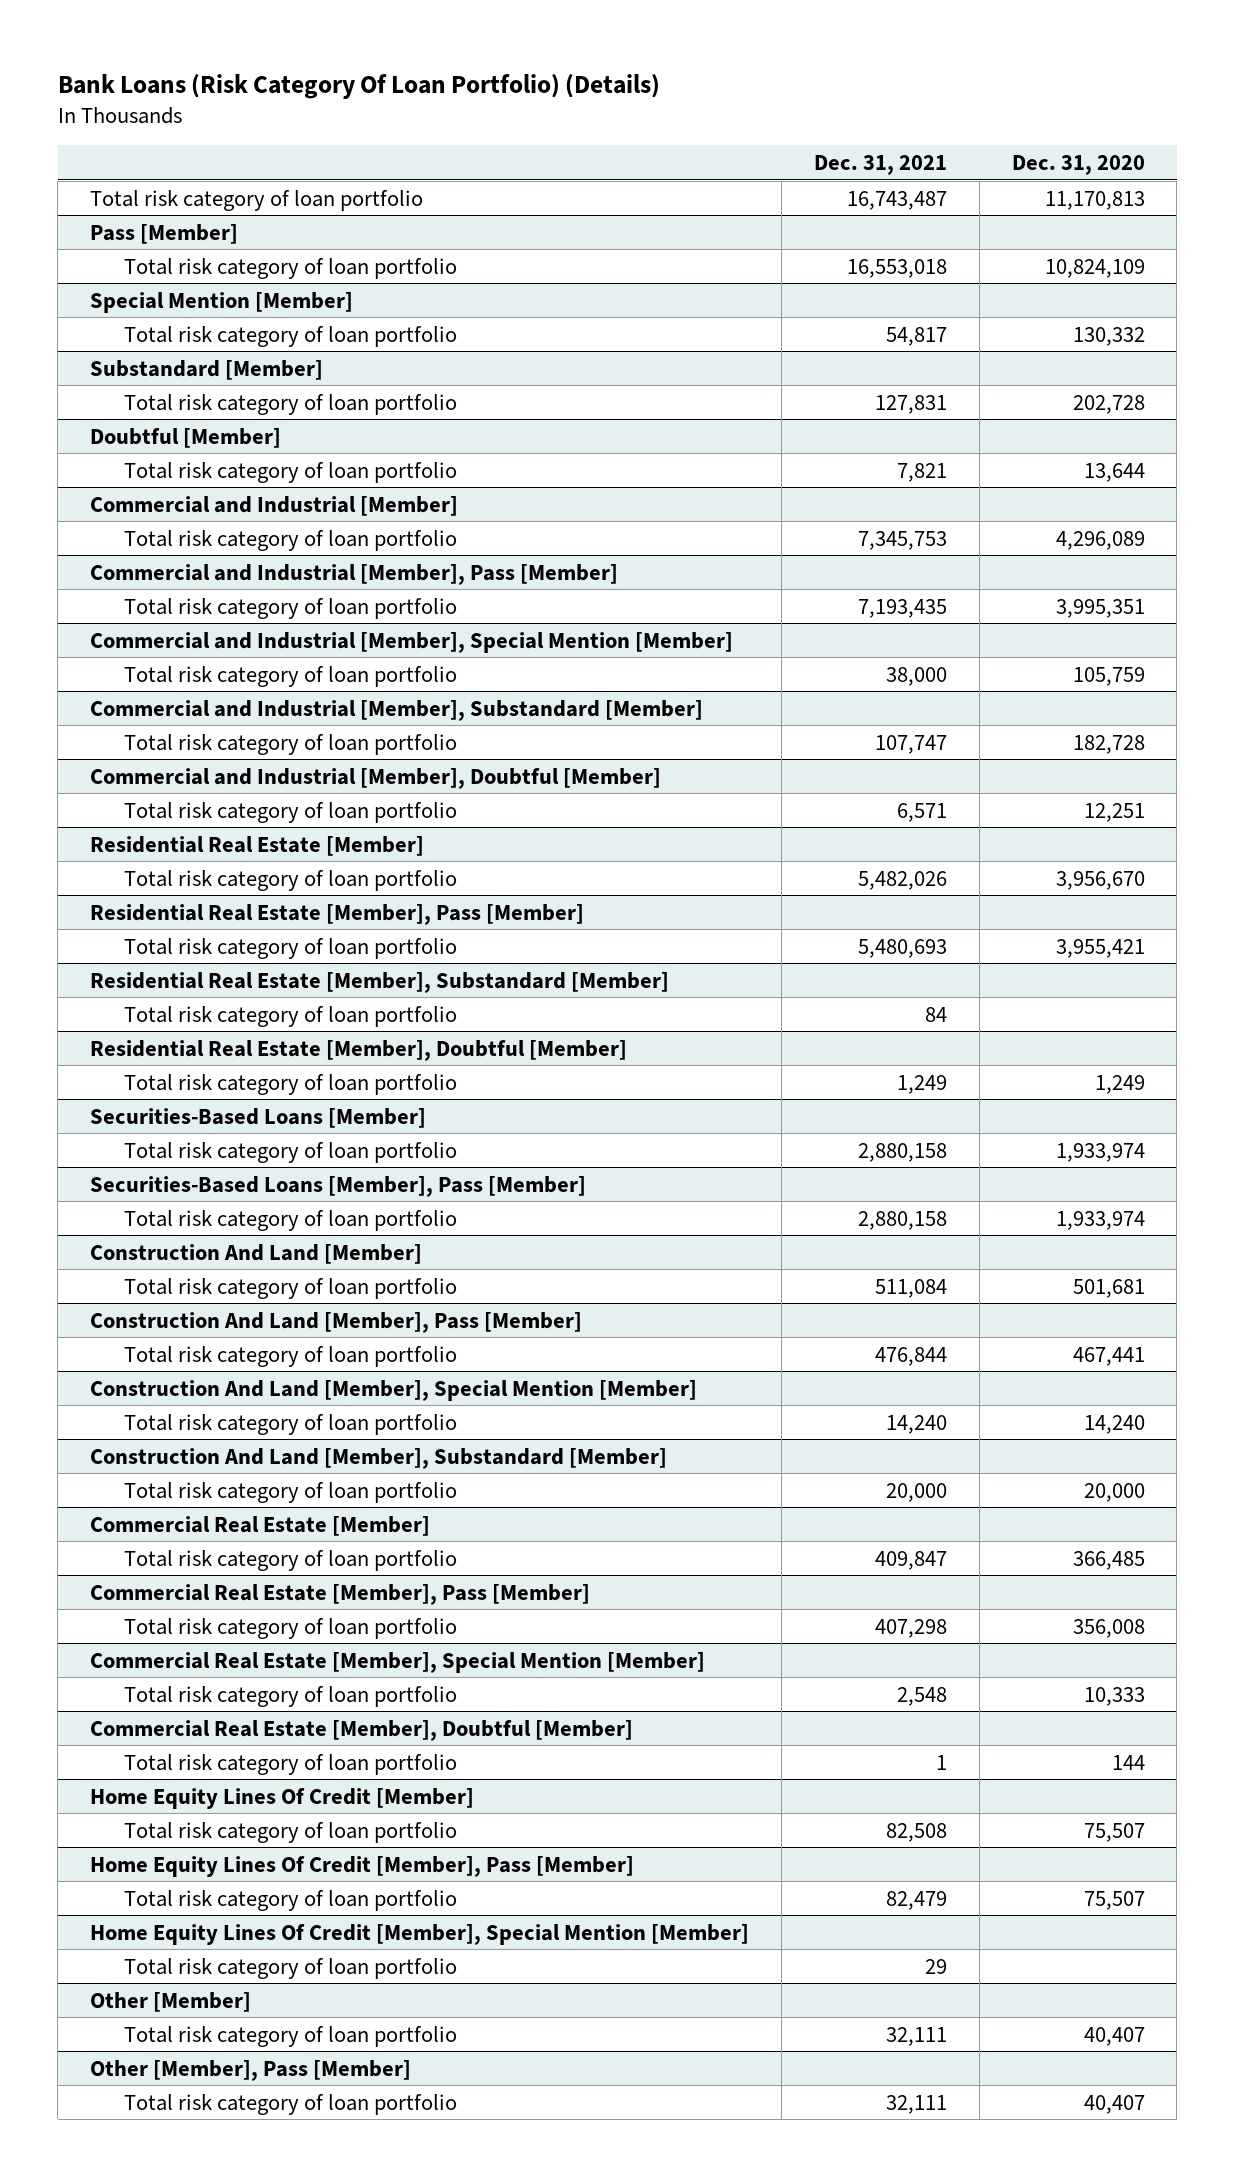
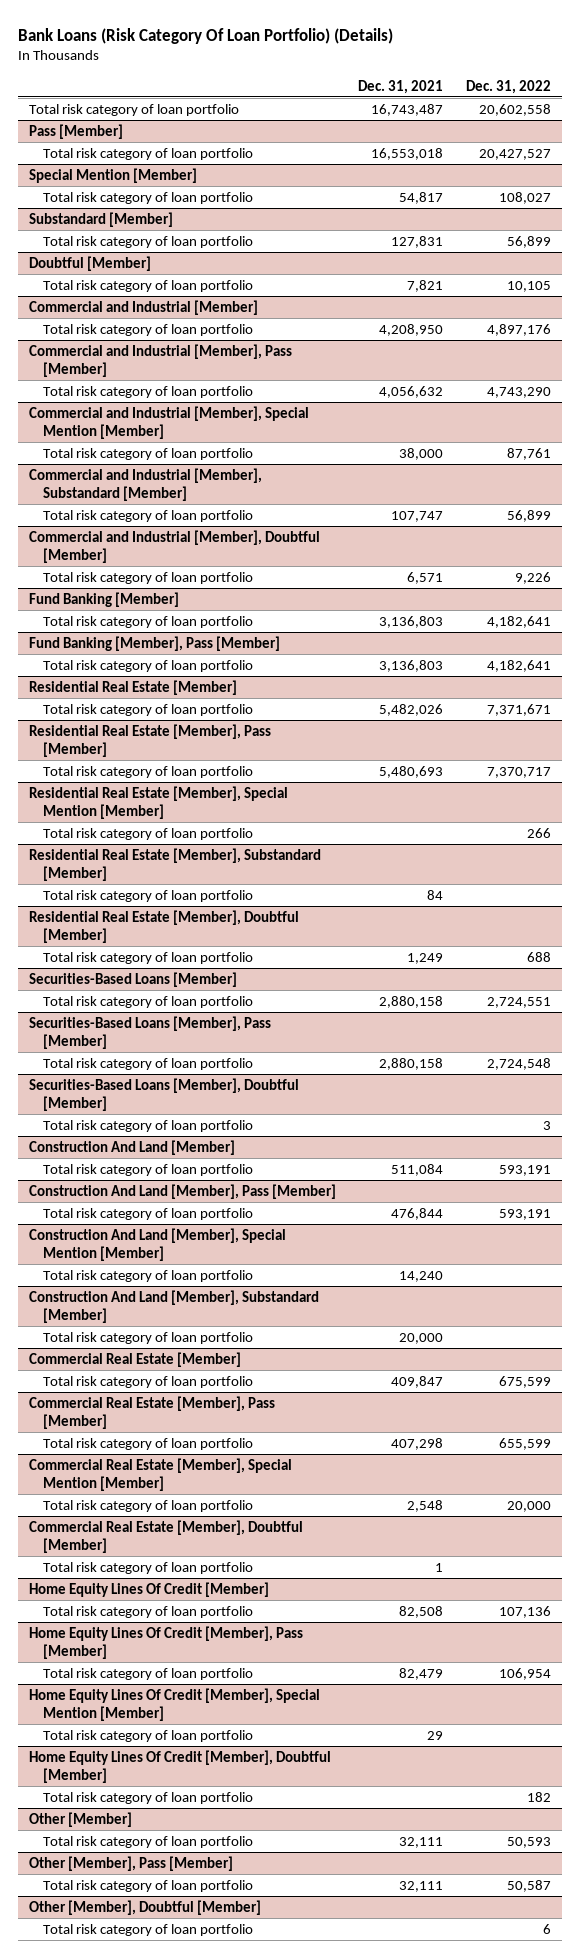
[1011,154,1145,175] Dec. 31, 2020 -> none
none -> [465,79,551,94] Dec. 31, 2022
[857,530,947,550] 7,345,753 -> [379,323,444,336] 4,208,950
[857,598,947,618] 7,193,435 -> [379,385,444,398] 4,056,632
none -> [29,591,180,607] Fund Banking [Member]
none -> [42,615,253,628] Total risk category of loan portfolio
none -> [29,635,281,651] Fund Banking [Member], Pass [Member]
none -> [42,659,253,672] Total risk category of loan portfolio
none -> [29,785,289,819] Residential Real Estate [Member], Special Mention [Member]
none -> [42,827,253,840] Total risk category of loan portfolio
none -> [29,1077,300,1111] Securities-Based Loans [Member], Doubtful [Member]
none -> [42,1119,253,1132] Total risk category of loan portfolio
none -> [29,1749,332,1783] Home Equity Lines Of Credit [Member], Doubtful [Member]
none -> [42,1791,253,1804] Total risk category of loan portfolio
none -> [29,1899,262,1915] Other [Member], Doubtful [Member]
none -> [42,1923,253,1936] Total risk category of loan portfolio

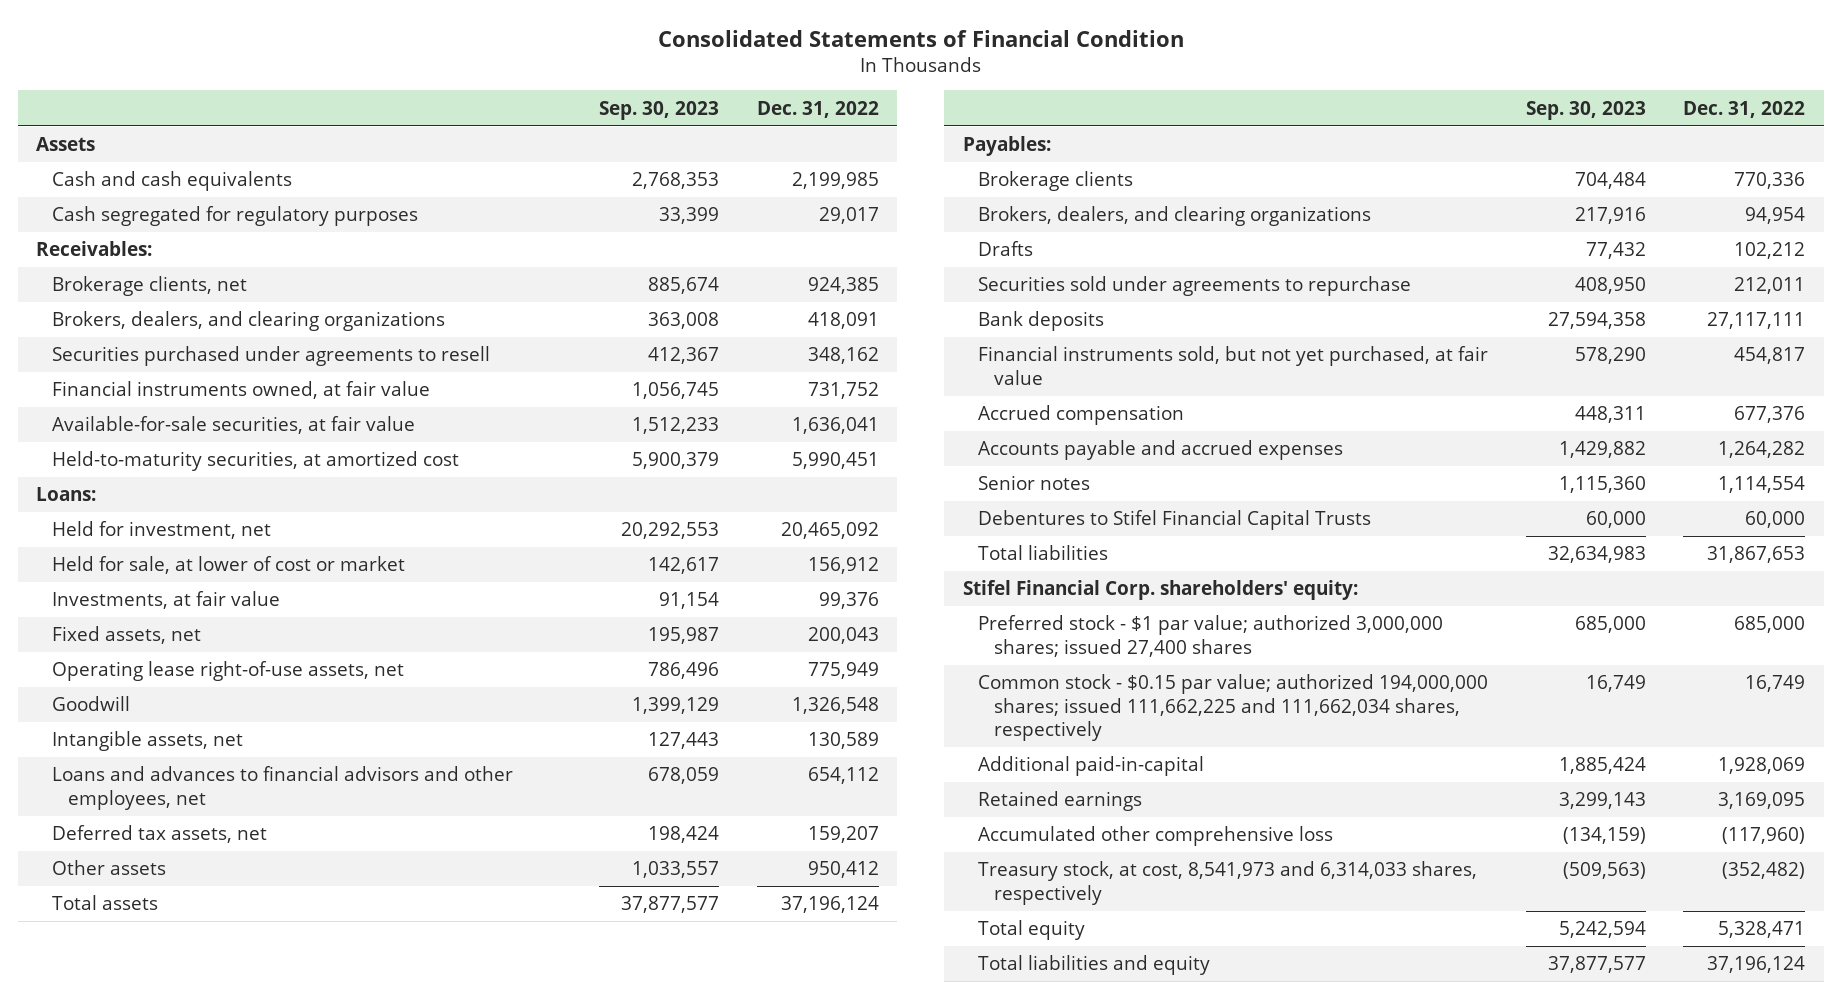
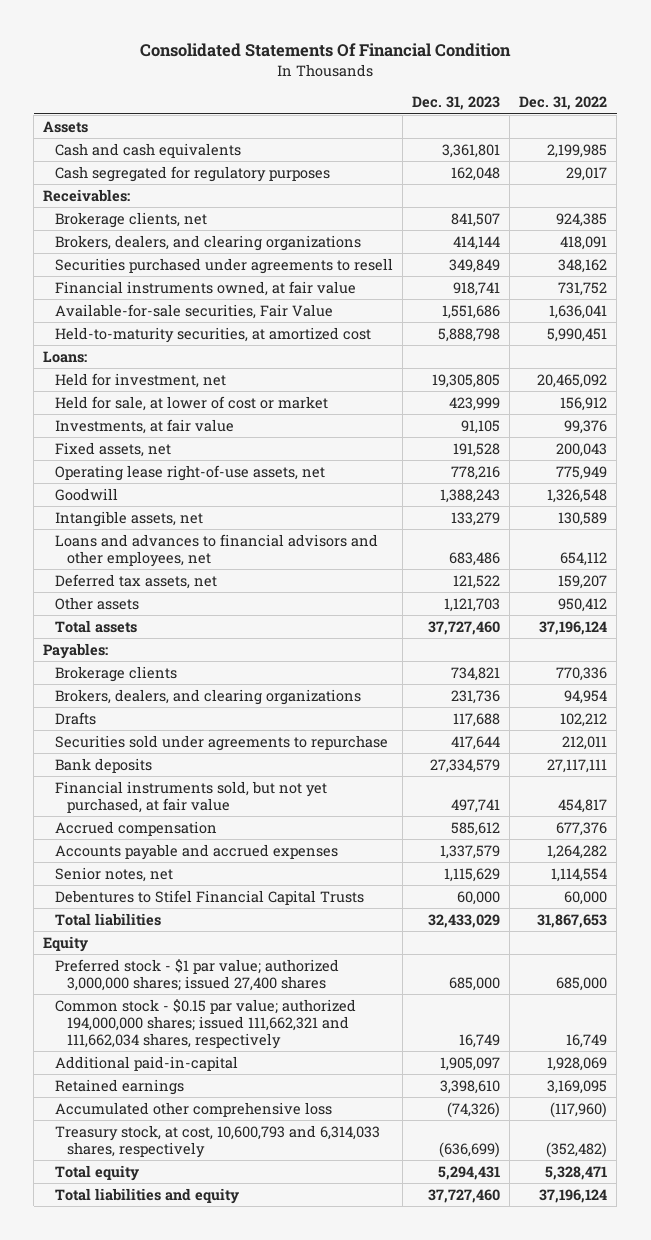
[657,29,1184,47] Consolidated Statements of Financial Condition -> [140,43,512,58] Consolidated Statements Of Financial Condition
[599,100,720,120] Sep. 30, 2023 -> none
none -> [412,96,501,111] Dec. 31, 2023
[52,416,416,435] Available-for-sale securities, at fair value -> [55,303,334,319] Available-for-sale securities, Fair Value
[978,475,1091,491] Senior notes -> [55,866,174,882] Senior notes, net
[962,580,1358,601] Stifel Financial Corp. shareholders' equity: -> [43,935,89,952] Equity
[978,674,1489,741] Common stock - $0.15 par value; authorized 194,000,000 shares; issued 111,662,225 and 111,662,034 shares, respectively -> [55,998,357,1049] Common stock - $0.15 par value; authorized 194,000,000 shares; issued 111,662,321 and 111,662,034 shares, respectively
[978,861,1478,905] Treasury stock, at cost, 8,541,973 and 6,314,033 shares, respectively -> [55,1124,381,1158] Treasury stock, at cost, 10,600,793 and 6,314,033 shares, respectively

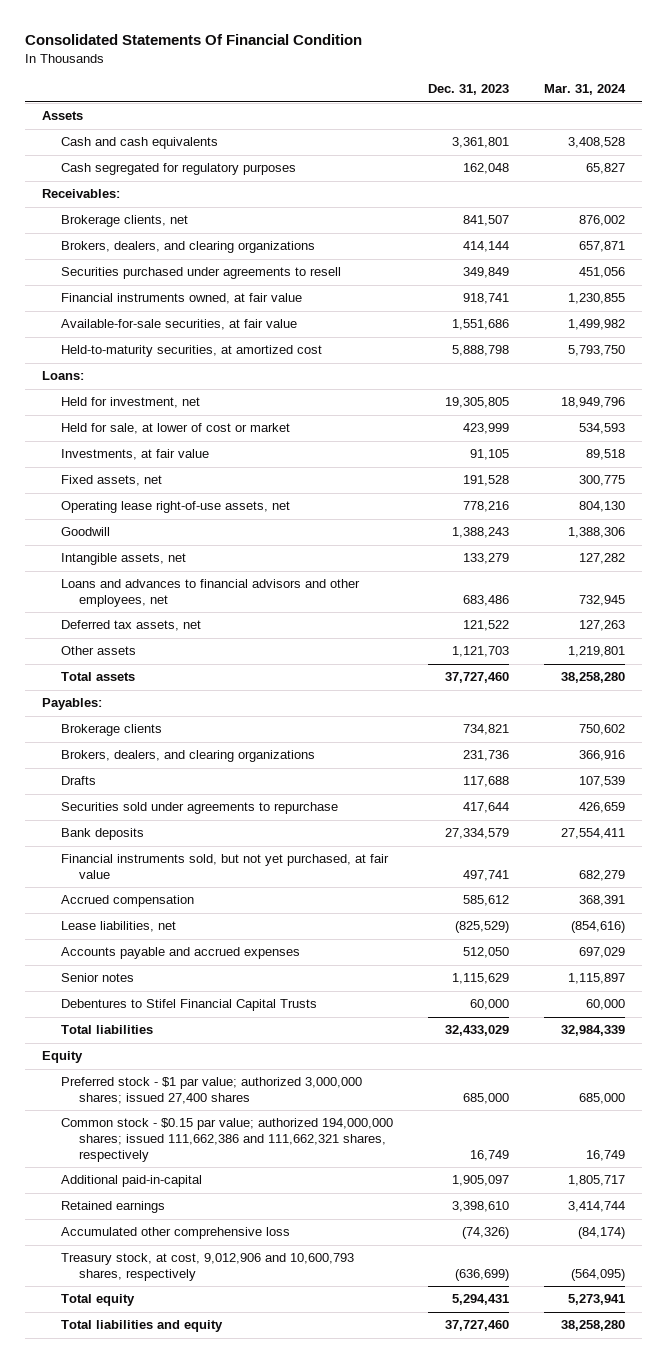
[519,96,608,111] Dec. 31, 2022 -> none
none -> [543,84,626,96] Mar. 31, 2024
[55,303,334,319] Available-for-sale securities, Fair Value -> [60,319,297,331] Available-for-sale securities, at fair value
none -> [60,921,176,933] Lease liabilities, net
[440,844,501,859] 1,337,579 -> [462,947,509,959] 512,050
[55,866,174,882] Senior notes, net -> [60,973,134,983] Senior notes
[55,998,357,1049] Common stock - $0.15 par value; authorized 194,000,000 shares; issued 111,662,321 and 111,662,034 shares, respectively -> [60,1118,393,1162] Common stock - $0.15 par value; authorized 194,000,000 shares; issued 111,662,386 and 111,662,321 shares, respectively
[55,1124,381,1158] Treasury stock, at cost, 10,600,793 and 6,314,033 shares, respectively -> [60,1253,354,1282] Treasury stock, at cost, 9,012,906 and 10,600,793 shares, respectively

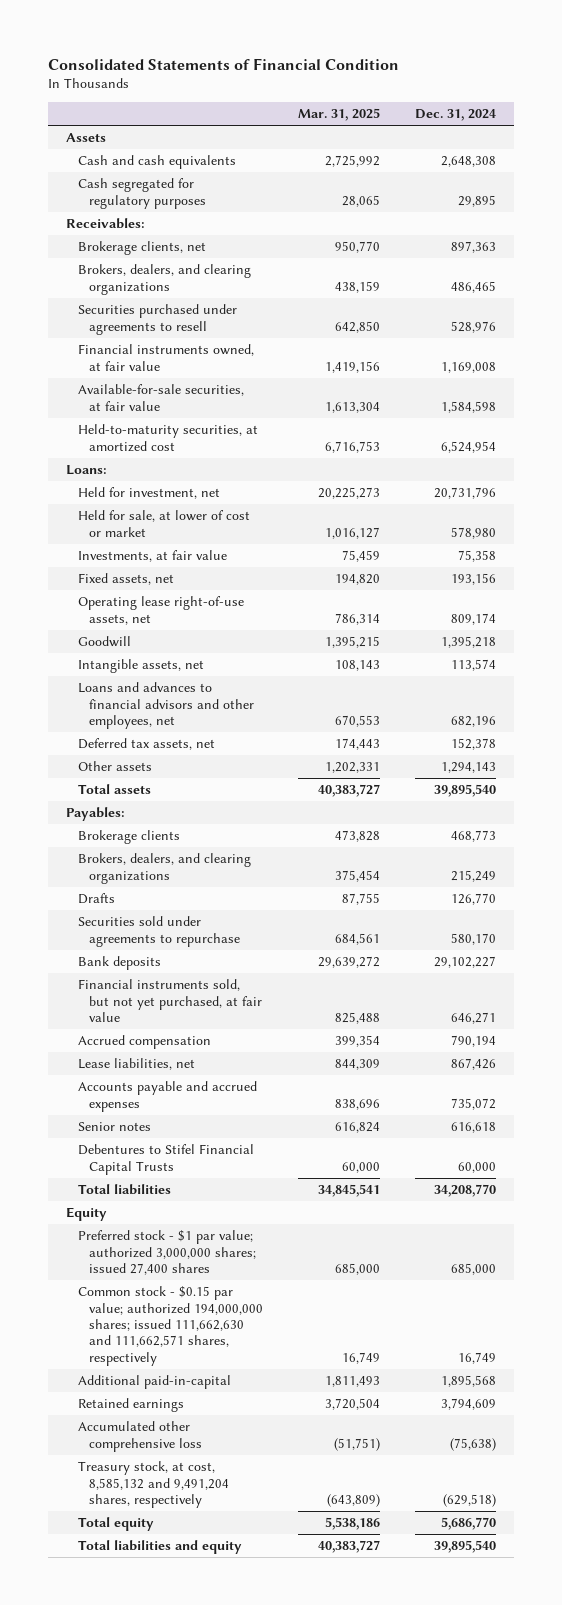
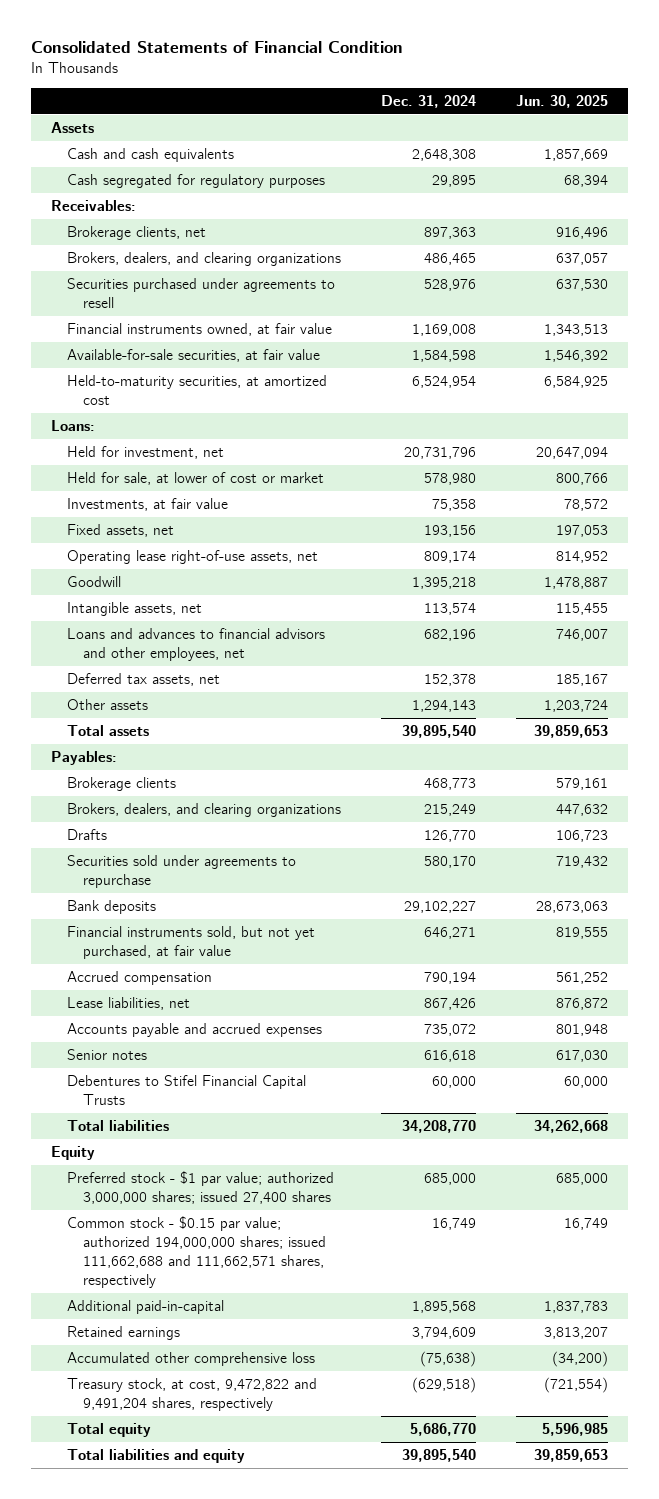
[298,108,381,122] Mar. 31, 2025 -> none
none -> [515,94,608,108] Jun. 30, 2025
[77,1286,264,1366] Common stock - $0.15 par value; authorized 194,000,000 shares; issued 111,662,630 and 111,662,571 shares, respectively -> [66,1216,327,1288] Common stock - $0.15 par value; authorized 194,000,000 shares; issued 111,662,688 and 111,662,571 shares, respectively
[77,1461,230,1508] Treasury stock, at cost, 8,585,132 and 9,491,204 shares, respectively -> [66,1378,317,1412] Treasury stock, at cost, 9,472,822 and 9,491,204 shares, respectively

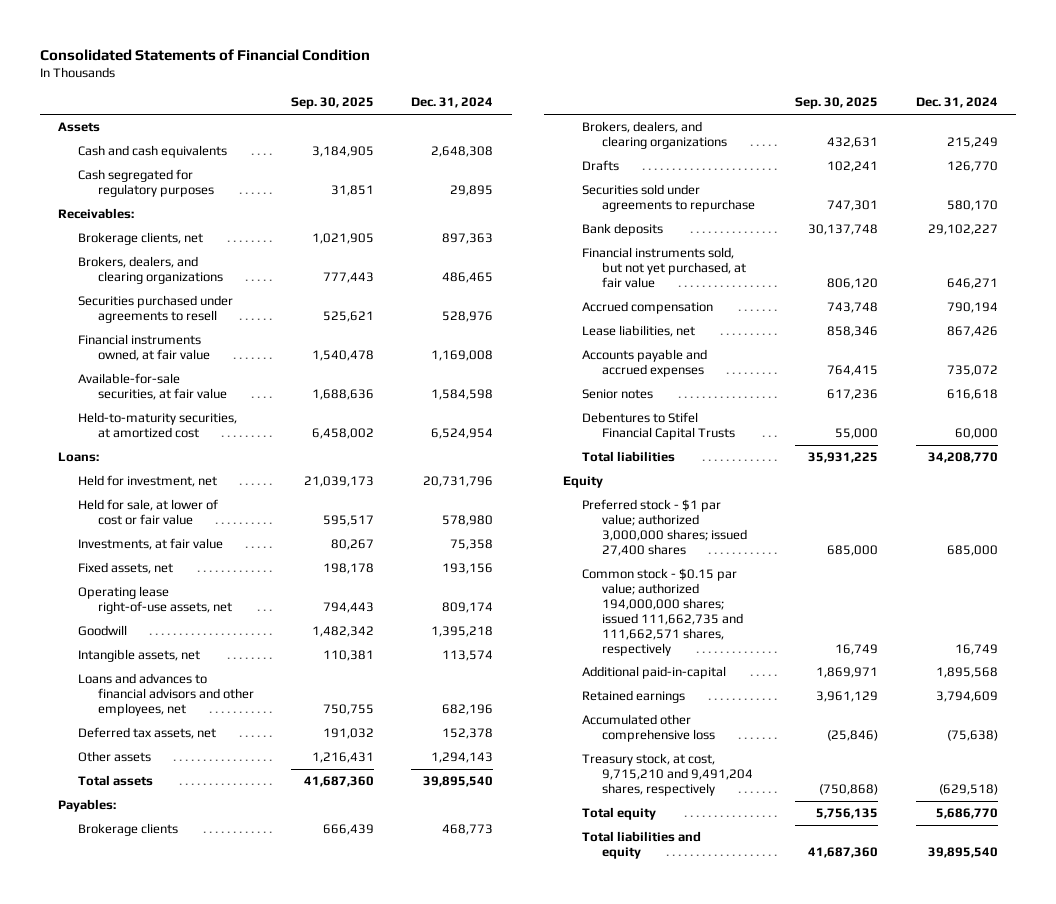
[515,94,608,108] Jun. 30, 2025 -> none
none -> [291,97,375,110] Sep. 30, 2025
[66,472,324,486] Held for sale, at lower of cost or market -> [78,499,219,526] Held for sale, at lower of cost or fair value
[66,1216,327,1288] Common stock - $0.15 par value; authorized 194,000,000 shares; issued 111,662,688 and 111,662,571 shares, respectively -> [582,568,744,656] Common stock - $0.15 par value; authorized 194,000,000 shares; issued 111,662,735 and 111,662,571 shares, respectively
[66,1378,317,1412] Treasury stock, at cost, 9,472,822 and 9,491,204 shares, respectively -> [582,753,754,796] Treasury stock, at cost, 9,715,210 and 9,491,204 shares, respectively

